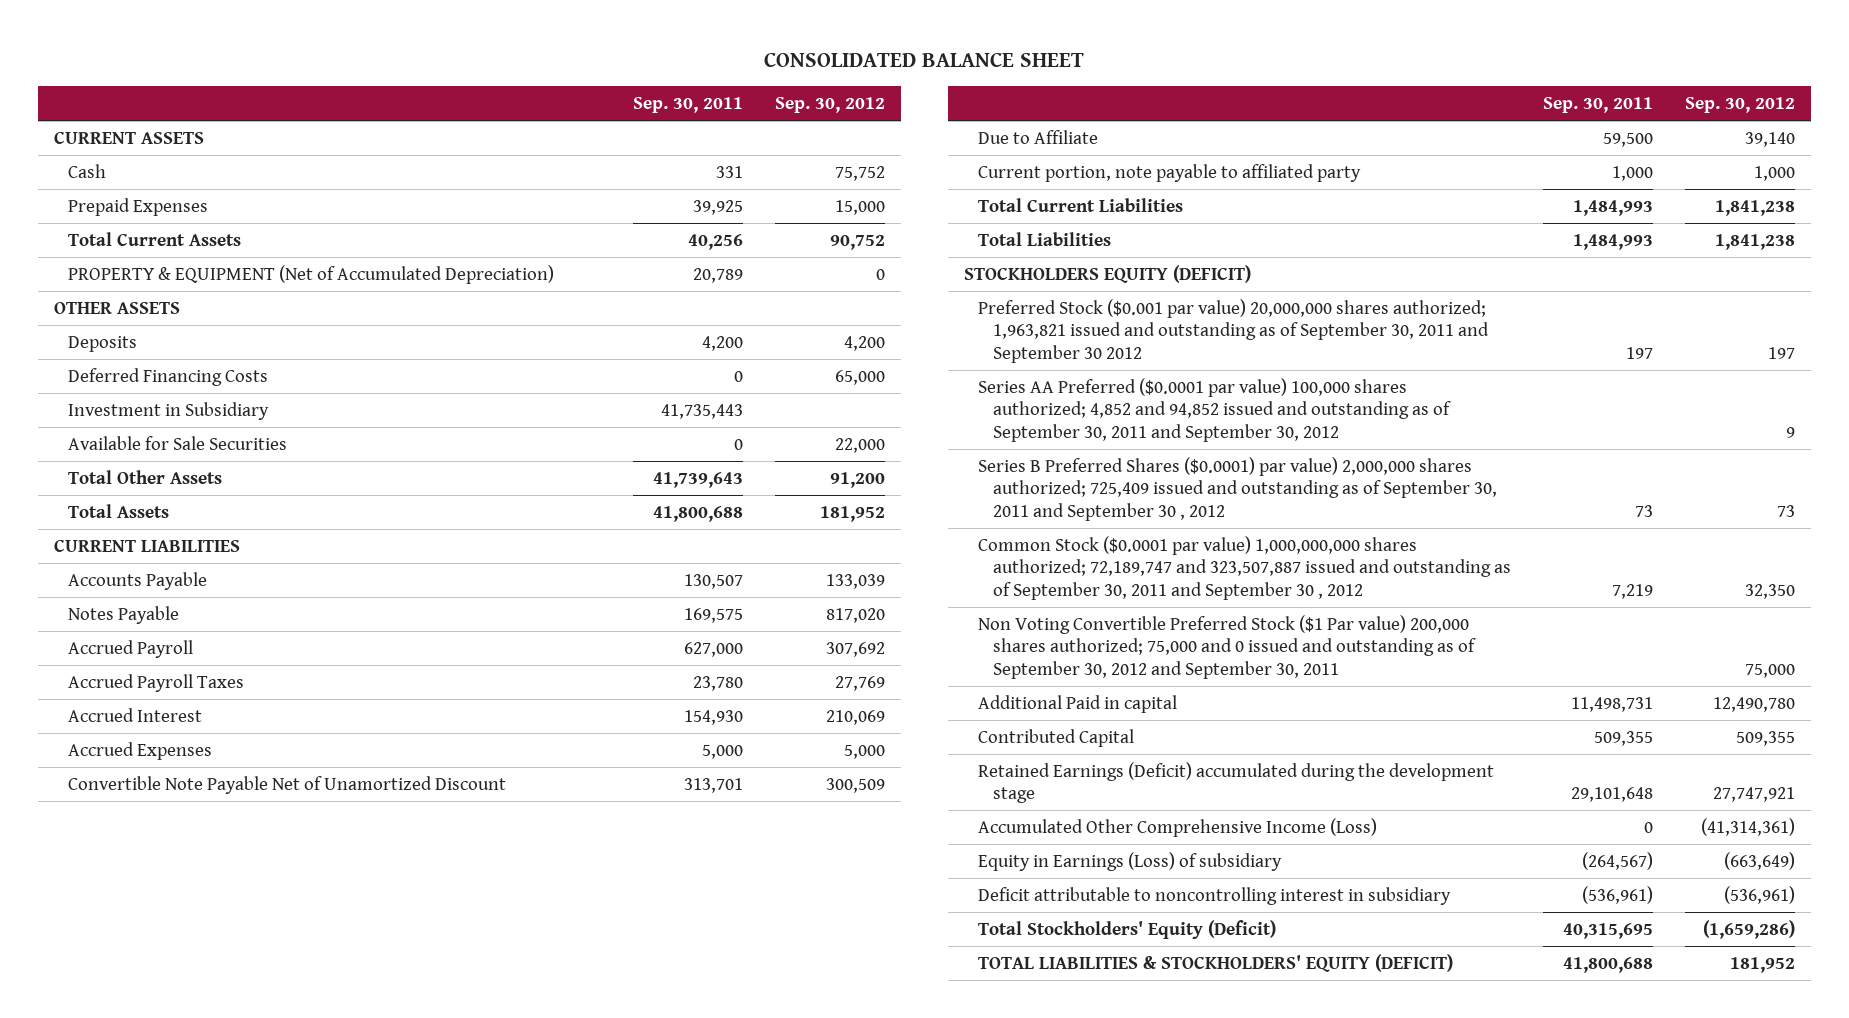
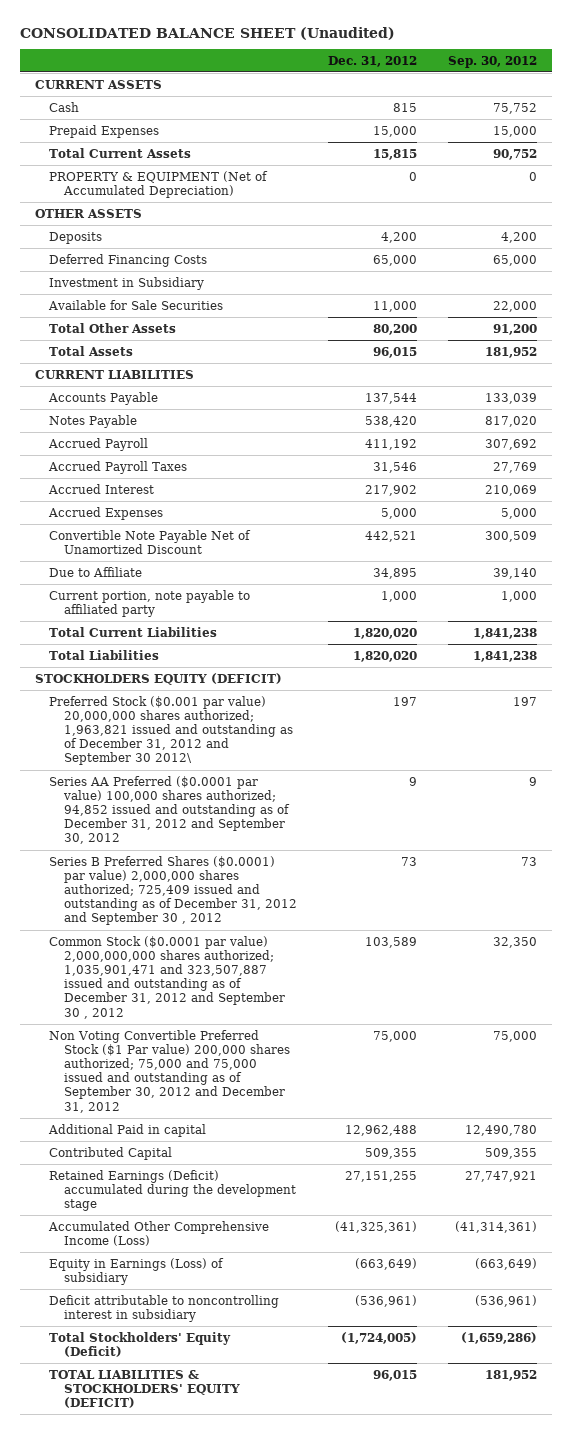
[764,52,1085,68] CONSOLIDATED BALANCE SHEET -> [19,26,395,40] CONSOLIDATED BALANCE SHEET (Unaudited)
[632,97,743,114] Sep. 30, 2011 -> none
none -> [327,55,417,67] Dec. 31, 2012
[978,298,1489,363] Preferred Stock ($0.001 par value) 20,000,000 shares authorized; 1,963,821 issued and outstanding as of September 30, 2011 and September 30 2012 -> [49,695,293,766] Preferred Stock ($0.001 par value) 20,000,000 shares authorized; 1,963,821 issued and outstanding as of December 31, 2012 and September 30 2012\
[978,377,1451,442] Series AA Preferred ($0.0001 par value) 100,000 shares authorized; 4,852 and 94,852 issued and outstanding as of September 30, 2011 and September 30, 2012 -> [49,775,290,845] Series AA Preferred ($0.0001 par value) 100,000 shares authorized; 94,852 issued and outstanding as of December 31, 2012 and September 30, 2012
[978,456,1497,521] Series B Preferred Shares ($0.0001) par value) 2,000,000 shares authorized; 725,409 issued and outstanding as of September 30, 2011 and September 30 , 2012 -> [49,855,297,926] Series B Preferred Shares ($0.0001) par value) 2,000,000 shares authorized; 725,409 issued and outstanding as of December 31, 2012 and September 30 , 2012
[978,535,1511,600] Common Stock ($0.0001 par value) 1,000,000,000 shares authorized; 72,189,747 and 323,507,887 issued and outstanding as of September 30, 2011 and September 30 , 2012 -> [49,935,285,1019] Common Stock ($0.0001 par value) 2,000,000,000 shares authorized; 1,035,901,471 and 323,507,887 issued and outstanding as of December 31, 2012 and September 30 , 2012
[978,614,1476,679] Non Voting Convertible Preferred Stock ($1 Par value) 200,000 shares authorized; 75,000 and 0 issued and outstanding as of September 30, 2012 and September 30, 2011 -> [49,1029,290,1113] Non Voting Convertible Preferred Stock ($1 Par value) 200,000 shares authorized; 75,000 and 75,000 issued and outstanding as of September 30, 2012 and December 31, 2012

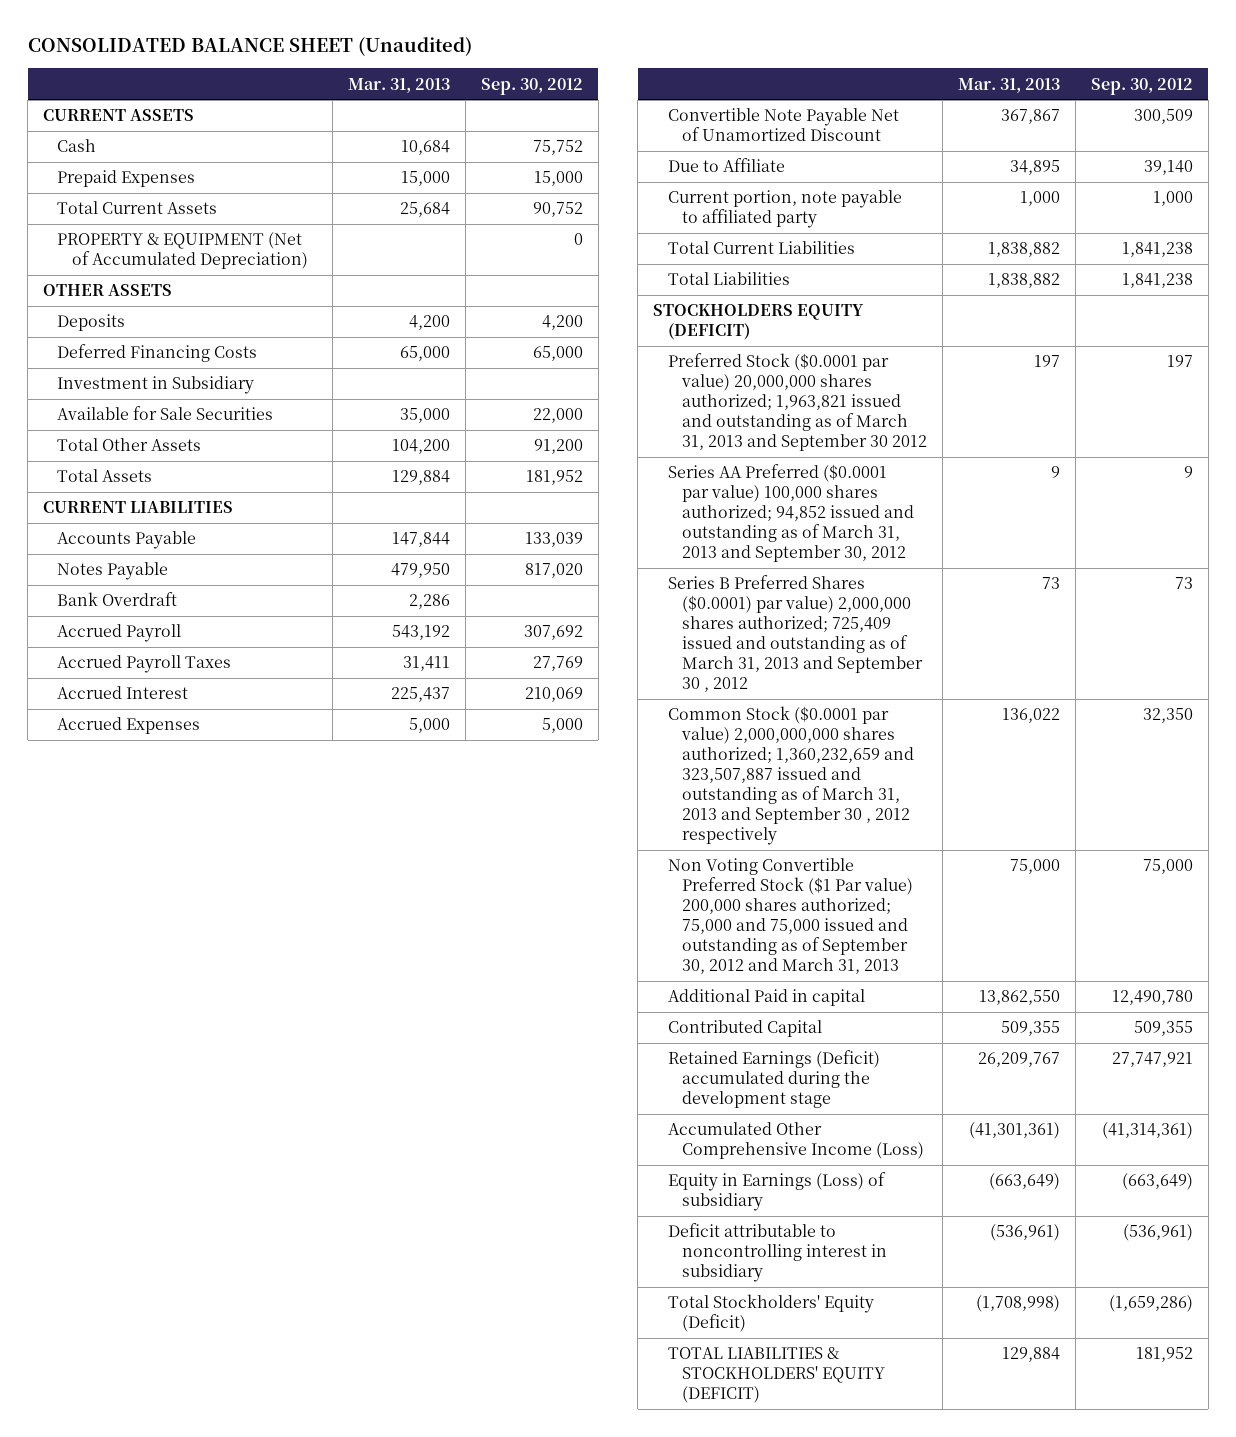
[327,55,417,67] Dec. 31, 2012 -> none
none -> [347,77,450,93] Mar. 31, 2013
none -> [57,592,178,607] Bank Overdraft
[49,695,293,766] Preferred Stock ($0.001 par value) 20,000,000 shares authorized; 1,963,821 issued and outstanding as of December 31, 2012 and September 30 2012\ -> [667,353,927,452] Preferred Stock ($0.0001 par value) 20,000,000 shares authorized; 1,963,821 issued and outstanding as of March 31, 2013 and September 30 2012
[49,775,290,845] Series AA Preferred ($0.0001 par value) 100,000 shares authorized; 94,852 issued and outstanding as of December 31, 2012 and September 30, 2012 -> [667,464,914,563] Series AA Preferred ($0.0001 par value) 100,000 shares authorized; 94,852 issued and outstanding as of March 31, 2013 and September 30, 2012
[49,855,297,926] Series B Preferred Shares ($0.0001) par value) 2,000,000 shares authorized; 725,409 issued and outstanding as of December 31, 2012 and September 30 , 2012 -> [667,575,923,693] Series B Preferred Shares ($0.0001) par value) 2,000,000 shares authorized; 725,409 issued and outstanding as of March 31, 2013 and September 30 , 2012
[49,935,285,1019] Common Stock ($0.0001 par value) 2,000,000,000 shares authorized; 1,035,901,471 and 323,507,887 issued and outstanding as of December 31, 2012 and September 30 , 2012 -> [667,706,914,846] Common Stock ($0.0001 par value) 2,000,000,000 shares authorized; 1,360,232,659 and 323,507,887 issued and outstanding as of March 31, 2013 and September 30 , 2012 respectively
[49,1029,290,1113] Non Voting Convertible Preferred Stock ($1 Par value) 200,000 shares authorized; 75,000 and 75,000 issued and outstanding as of September 30, 2012 and December 31, 2012 -> [667,858,913,975] Non Voting Convertible Preferred Stock ($1 Par value) 200,000 shares authorized; 75,000 and 75,000 issued and outstanding as of September 30, 2012 and March 31, 2013

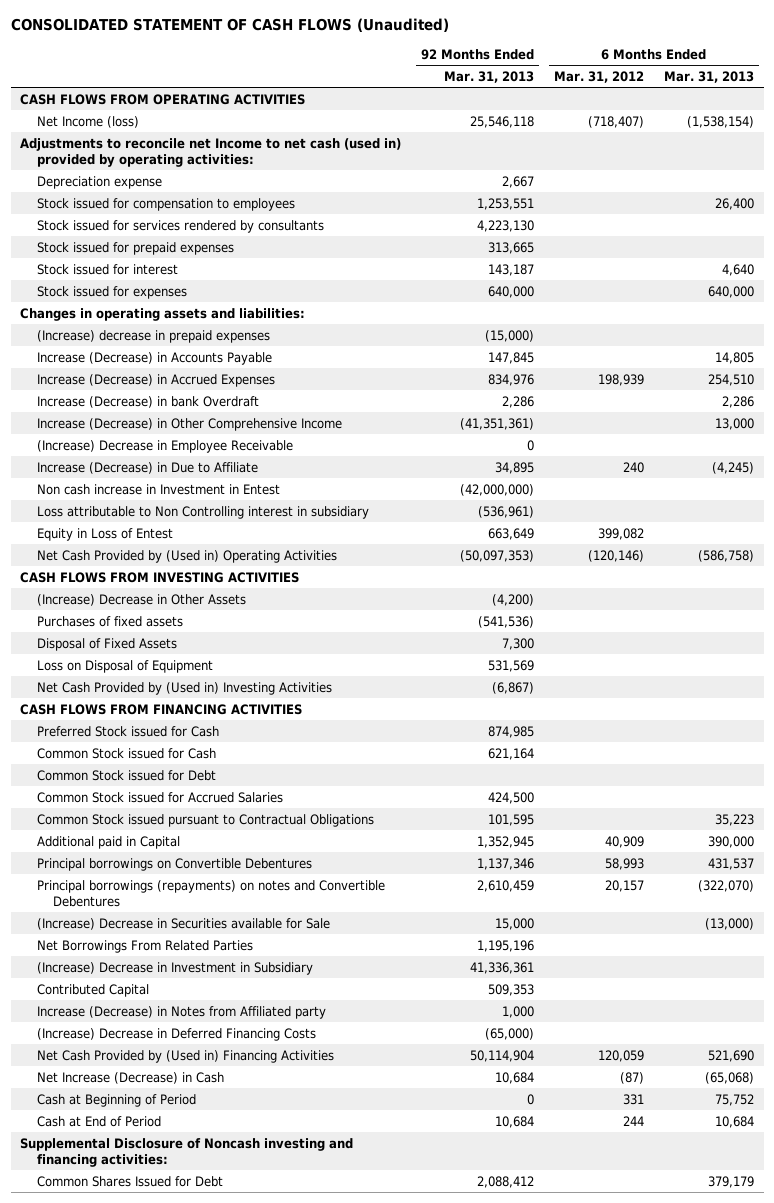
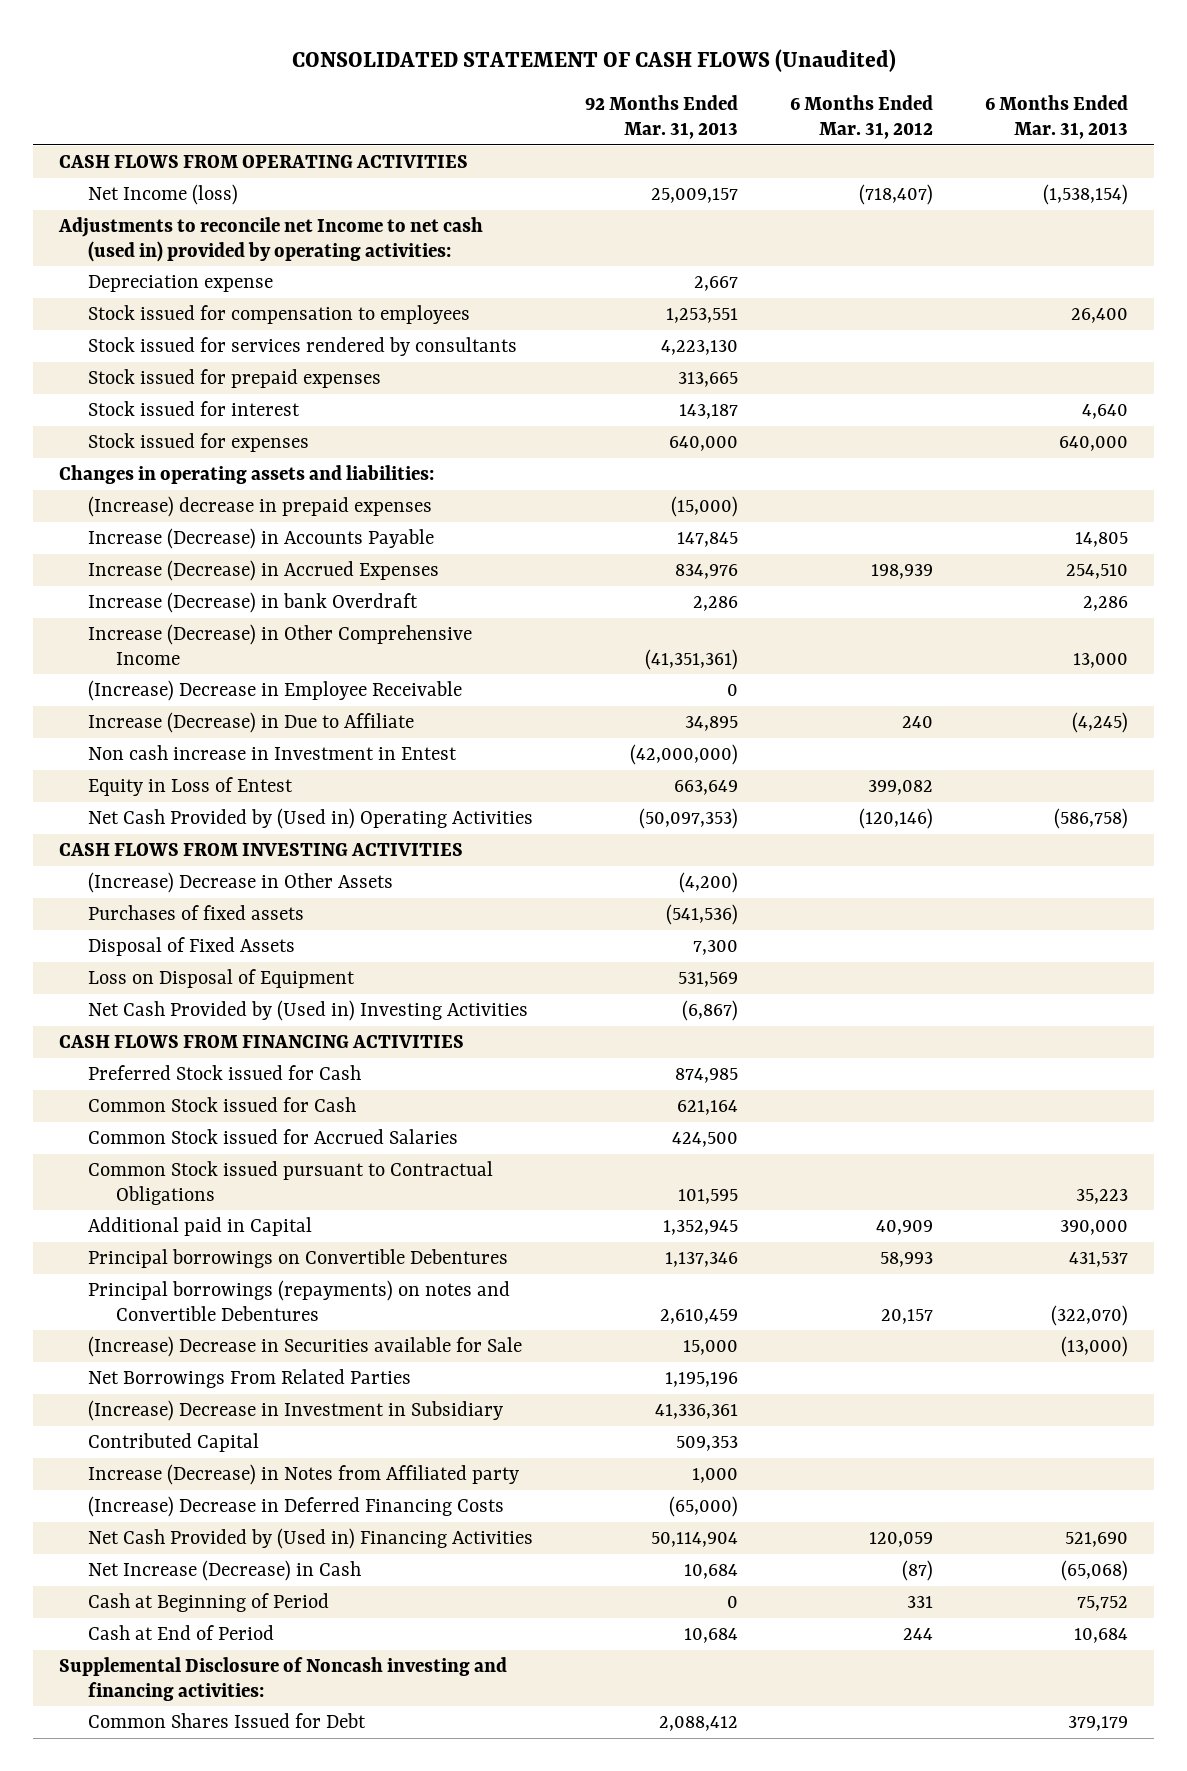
[470,115,535,128] 25,546,118 -> [650,187,738,203] 25,009,157
[36,505,369,519] Loss attributable to Non Controlling interest in subsidiary -> none
[36,769,216,781] Common Stock issued for Debt -> none

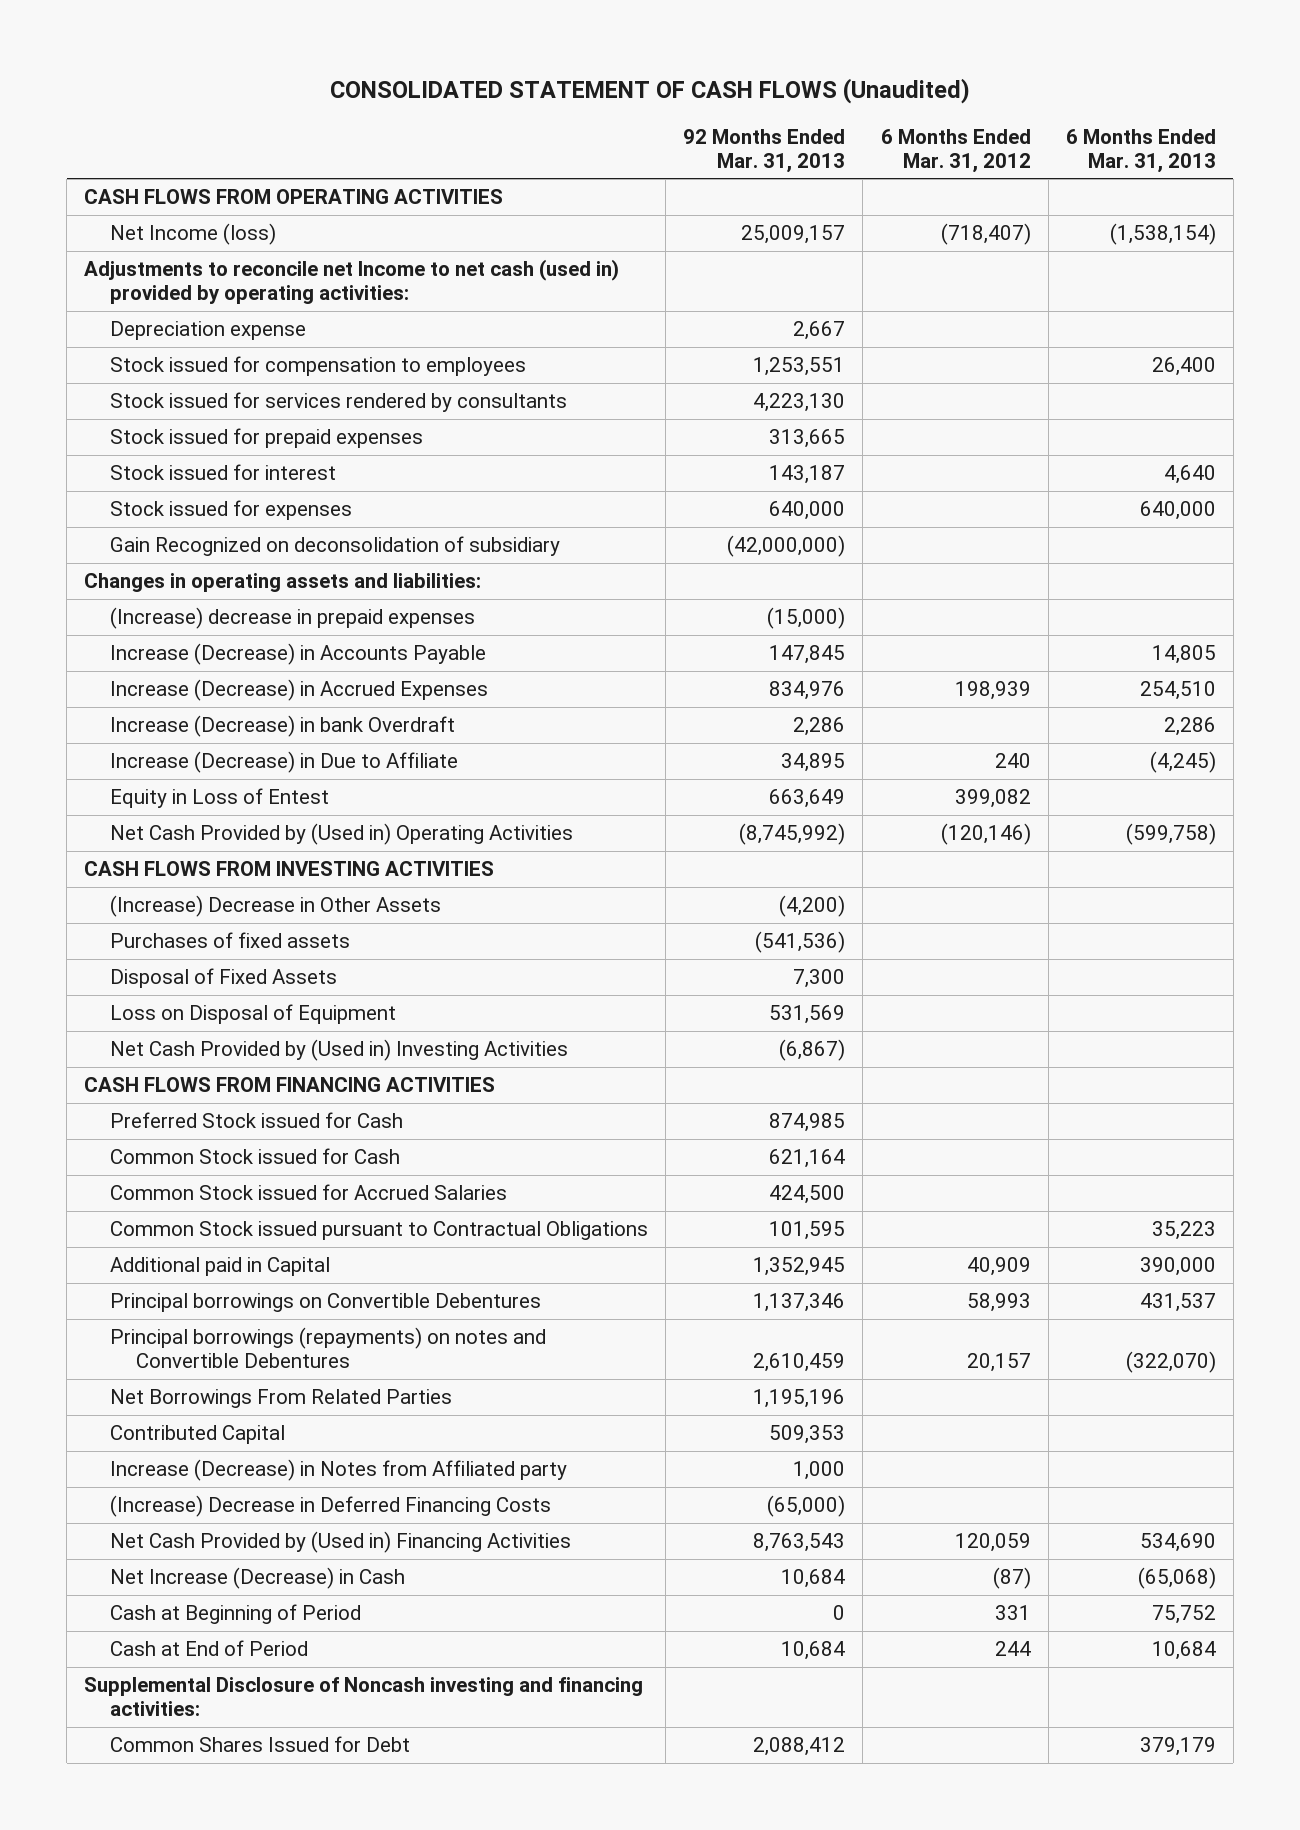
none -> [110,536,561,557] Gain Recognized on deconsolidation of subsidiary
[87,623,472,665] Increase (Decrease) in Other Comprehensive Income -> none
[87,679,462,701] (Increase) Decrease in Employee Receivable -> none
[87,744,457,760] Non cash increase in Investment in Entest -> none
[638,807,738,829] (50,097,353) -> [739,823,846,846] (8,745,992)
[1053,807,1128,829] (586,758) -> [1125,823,1216,846] (599,758)
[87,1335,522,1357] (Increase) Decrease in Securities available for Sale -> none
[87,1399,503,1421] (Increase) Decrease in Investment in Subsidiary -> none
[650,1531,738,1547] 50,114,904 -> [753,1533,846,1553] 8,763,543
[1064,1531,1128,1547] 521,690 -> [1139,1533,1216,1553] 534,690

